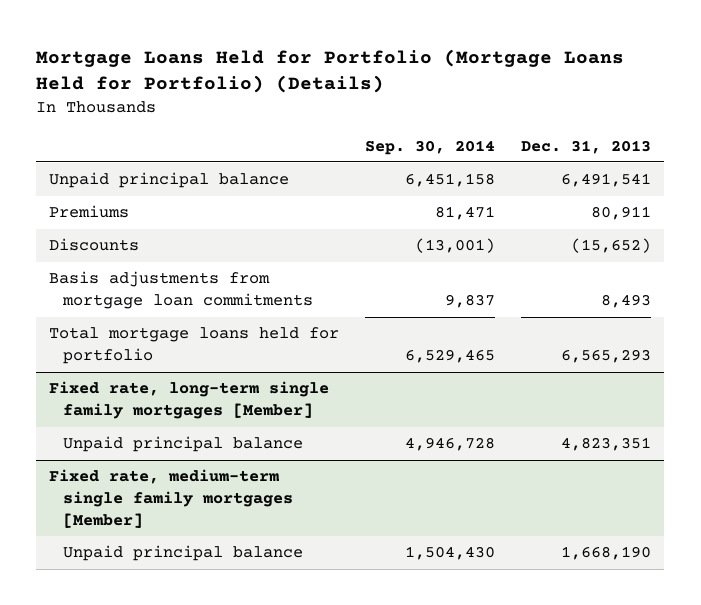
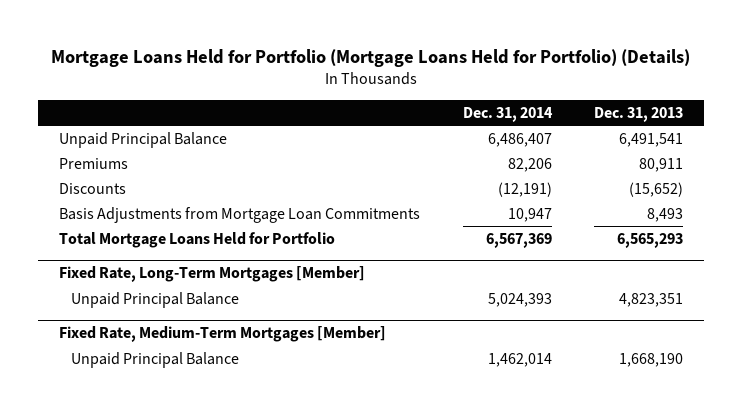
[365,139,496,155] Sep. 30, 2014 -> none
none -> [462,107,553,123] Dec. 31, 2014
[49,172,290,189] Unpaid principal balance -> [58,131,227,148] Unpaid Principal Balance
[49,271,313,310] Basis adjustments from mortgage loan commitments -> [58,206,420,223] Basis Adjustments from Mortgage Loan Commitments
[49,327,340,365] Total mortgage loans held for portfolio -> [58,231,335,248] Total Mortgage Loans Held for Portfolio
[49,381,330,420] Fixed rate, long-term single family mortgages [Member] -> [58,266,365,283] Fixed Rate, Long-Term Mortgages [Member]
[62,436,303,453] Unpaid principal balance -> [70,291,239,308] Unpaid Principal Balance
[49,469,293,529] Fixed rate, medium-term single family mortgages [Member] -> [58,326,386,343] Fixed Rate, Medium-Term Mortgages [Member]
[62,545,303,562] Unpaid principal balance -> [70,351,239,368] Unpaid Principal Balance

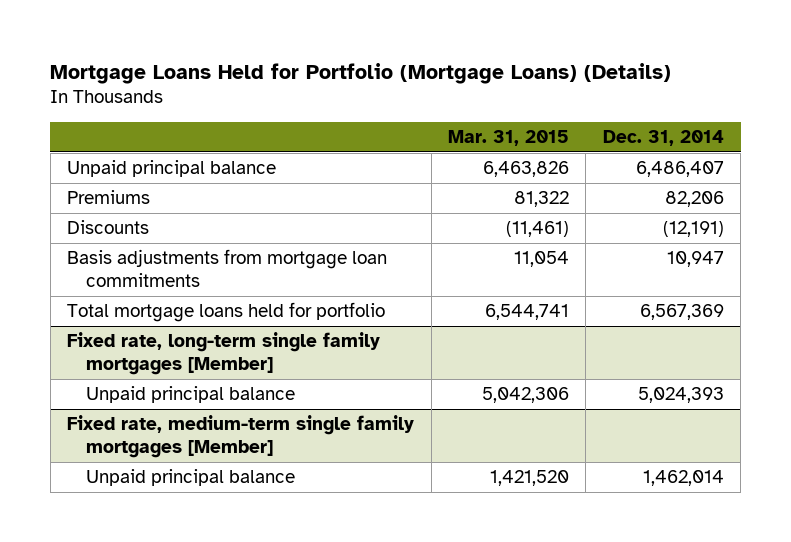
[51,48,691,67] Mortgage Loans Held for Portfolio (Mortgage Loans Held for Portfolio) (Details) -> [50,62,672,84] Mortgage Loans Held for Portfolio (Mortgage Loans) (Details)
[594,107,684,123] Dec. 31, 2013 -> none
none -> [447,129,569,146] Mar. 31, 2015
[58,131,227,148] Unpaid Principal Balance -> [67,160,277,178] Unpaid principal balance
[58,206,420,223] Basis Adjustments from Mortgage Loan Commitments -> [67,249,388,288] Basis adjustments from mortgage loan commitments
[58,231,335,248] Total Mortgage Loans Held for Portfolio -> [67,302,386,323] Total mortgage loans held for portfolio
[58,266,365,283] Fixed Rate, Long-Term Mortgages [Member] -> [67,332,381,376] Fixed rate, long-term single family mortgages [Member]
[70,291,239,308] Unpaid Principal Balance -> [86,386,296,404] Unpaid principal balance
[58,326,386,343] Fixed Rate, Medium-Term Mortgages [Member] -> [67,415,415,459] Fixed rate, medium-term single family mortgages [Member]
[70,351,239,368] Unpaid Principal Balance -> [86,469,296,487] Unpaid principal balance

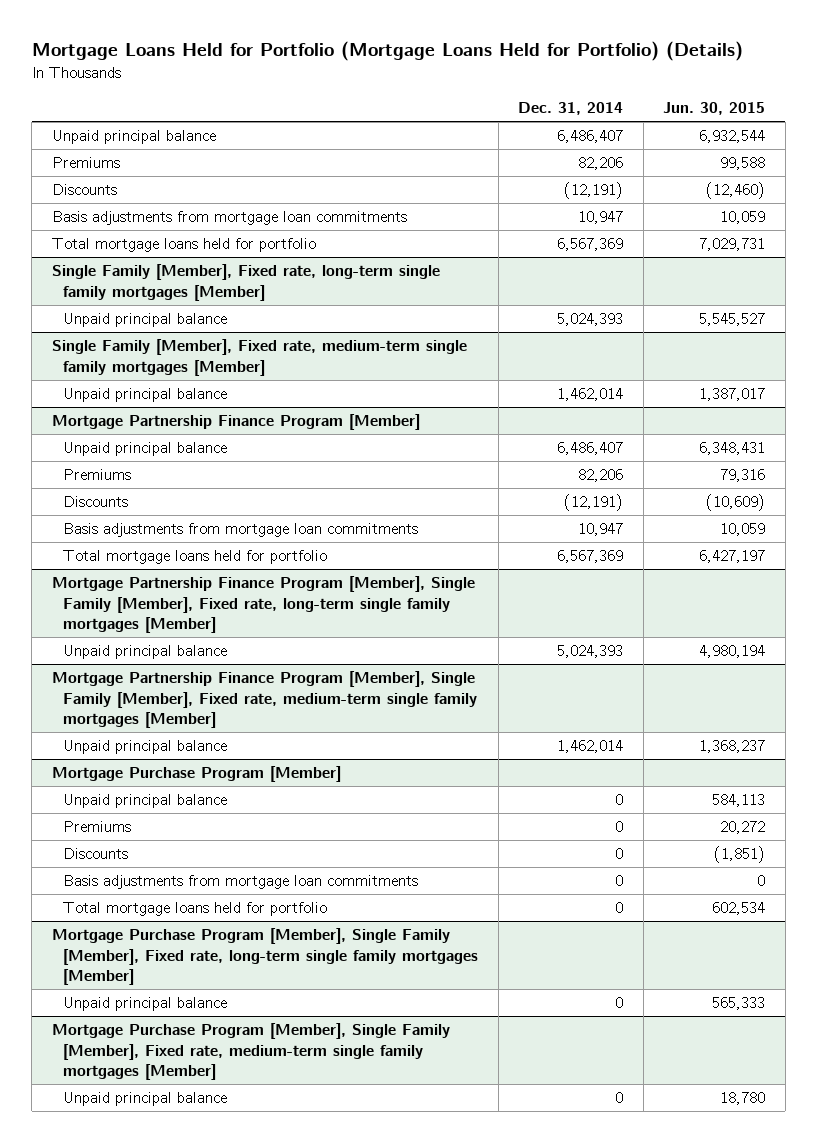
[50,62,672,84] Mortgage Loans Held for Portfolio (Mortgage Loans) (Details) -> [31,41,743,62] Mortgage Loans Held for Portfolio (Mortgage Loans Held for Portfolio) (Details)
[447,129,569,146] Mar. 31, 2015 -> none
none -> [663,102,766,116] Jun. 30, 2015
[67,332,381,376] Fixed rate, long-term single family mortgages [Member] -> [51,264,440,301] Single Family [Member], Fixed rate, long-term single family mortgages [Member]
[67,415,415,459] Fixed rate, medium-term single family mortgages [Member] -> [51,339,467,376] Single Family [Member], Fixed rate, medium-term single family mortgages [Member]
none -> [51,414,420,431] Mortgage Partnership Finance Program [Member]
none -> [63,442,228,457] Unpaid principal balance
none -> [63,469,132,481] Premiums
none -> [63,496,129,508] Discounts
none -> [63,523,419,538] Basis adjustments from mortgage loan commitments
none -> [63,550,328,565] Total mortgage loans held for portfolio
none -> [51,576,475,634] Mortgage Partnership Finance Program [Member], Single Family [Member], Fixed rate, long-term single family mortgages [Member]
none -> [63,645,228,660] Unpaid principal balance
none -> [51,671,478,729] Mortgage Partnership Finance Program [Member], Single Family [Member], Fixed rate, medium-term single family mortgages [Member]
none -> [63,740,228,755] Unpaid principal balance
none -> [51,766,341,783] Mortgage Purchase Program [Member]
none -> [63,794,228,809] Unpaid principal balance
none -> [63,821,132,833] Premiums
none -> [63,848,129,860] Discounts
none -> [63,875,419,890] Basis adjustments from mortgage loan commitments
none -> [63,902,328,917] Total mortgage loans held for portfolio
none -> [51,928,479,986] Mortgage Purchase Program [Member], Single Family [Member], Fixed rate, long-term single family mortgages [Member]
none -> [63,997,228,1012] Unpaid principal balance
none -> [51,1023,450,1081] Mortgage Purchase Program [Member], Single Family [Member], Fixed rate, medium-term single family mortgages [Member]
none -> [63,1092,228,1107] Unpaid principal balance

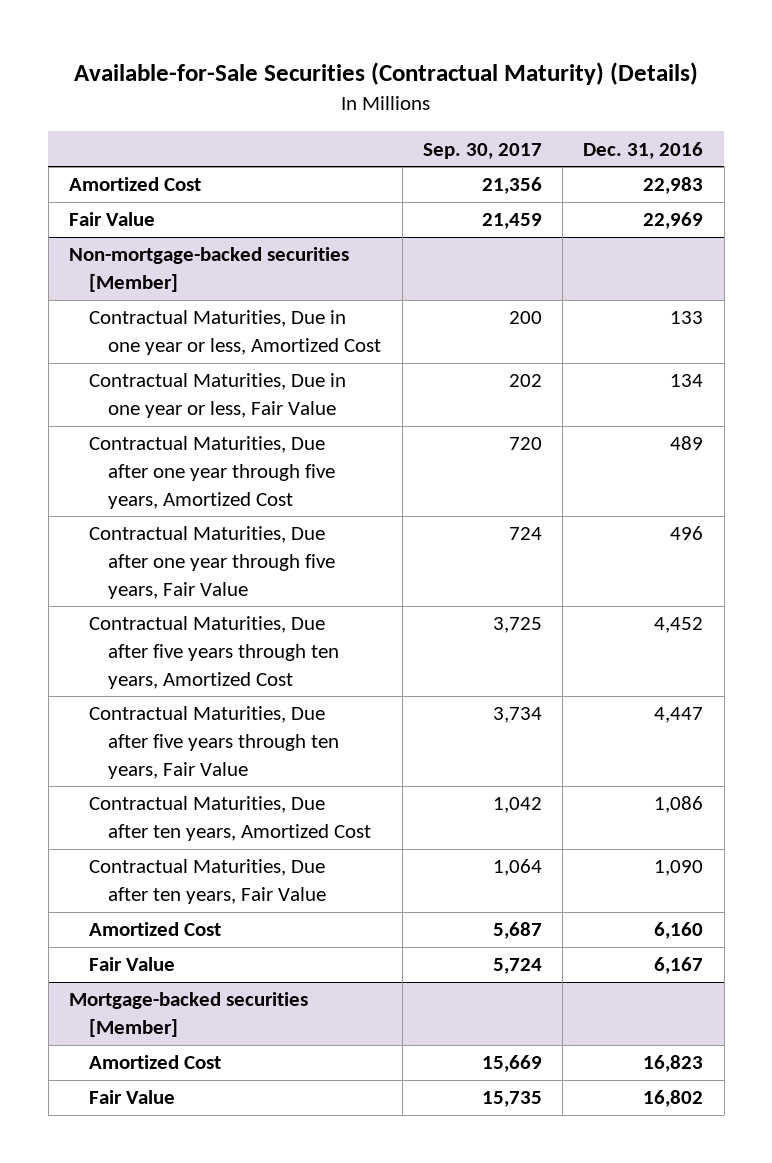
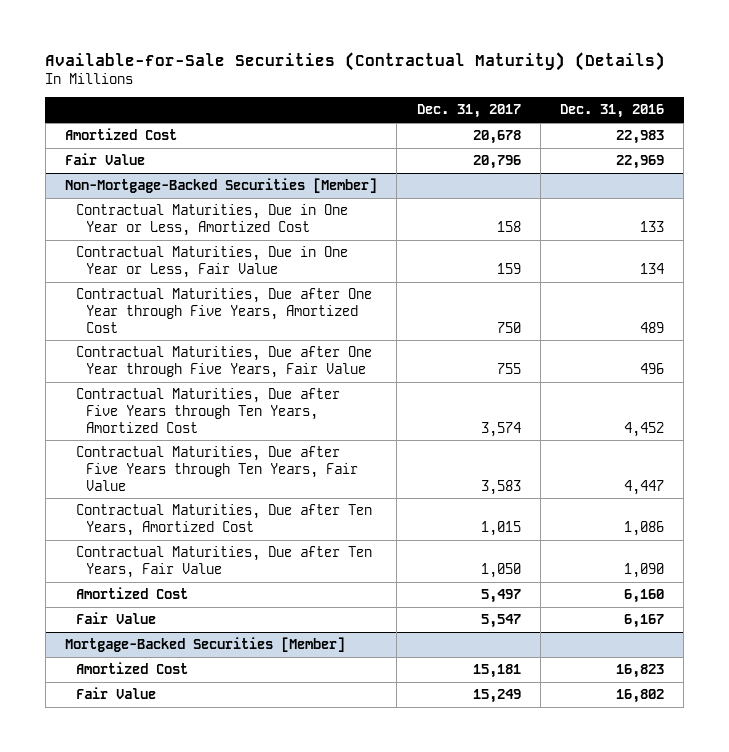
[422,142,542,159] Sep. 30, 2017 -> none
none -> [416,104,521,119] Dec. 31, 2017
[68,247,349,292] Non-mortgage-backed securities [Member] -> [64,178,377,194] Non-Mortgage-Backed Securities [Member]
[88,310,382,355] Contractual Maturities, Due in one year or less, Amortized Cost -> [75,204,348,236] Contractual Maturities, Due in One Year or Less, Amortized Cost
[88,373,346,418] Contractual Maturities, Due in one year or less, Fair Value -> [75,246,348,278] Contractual Maturities, Due in One Year or Less, Fair Value
[88,436,336,509] Contractual Maturities, Due after one year through five years, Amortized Cost -> [75,288,372,333] Contractual Maturities, Due after One Year through Five Years, Amortized Cost
[88,526,336,599] Contractual Maturities, Due after one year through five years, Fair Value -> [75,346,372,378] Contractual Maturities, Due after One Year through Five Years, Fair Value
[88,616,340,689] Contractual Maturities, Due after five years through ten years, Amortized Cost -> [75,388,340,433] Contractual Maturities, Due after Five Years through Ten Years, Amortized Cost
[88,706,340,779] Contractual Maturities, Due after five years through ten years, Fair Value -> [75,446,359,491] Contractual Maturities, Due after Five Years through Ten Years, Fair Value
[88,796,372,841] Contractual Maturities, Due after ten years, Amortized Cost -> [75,504,372,536] Contractual Maturities, Due after Ten Years, Amortized Cost
[88,859,327,904] Contractual Maturities, Due after ten years, Fair Value -> [75,546,372,578] Contractual Maturities, Due after Ten Years, Fair Value
[68,992,308,1037] Mortgage-backed securities [Member] -> [64,637,345,653] Mortgage-Backed Securities [Member]

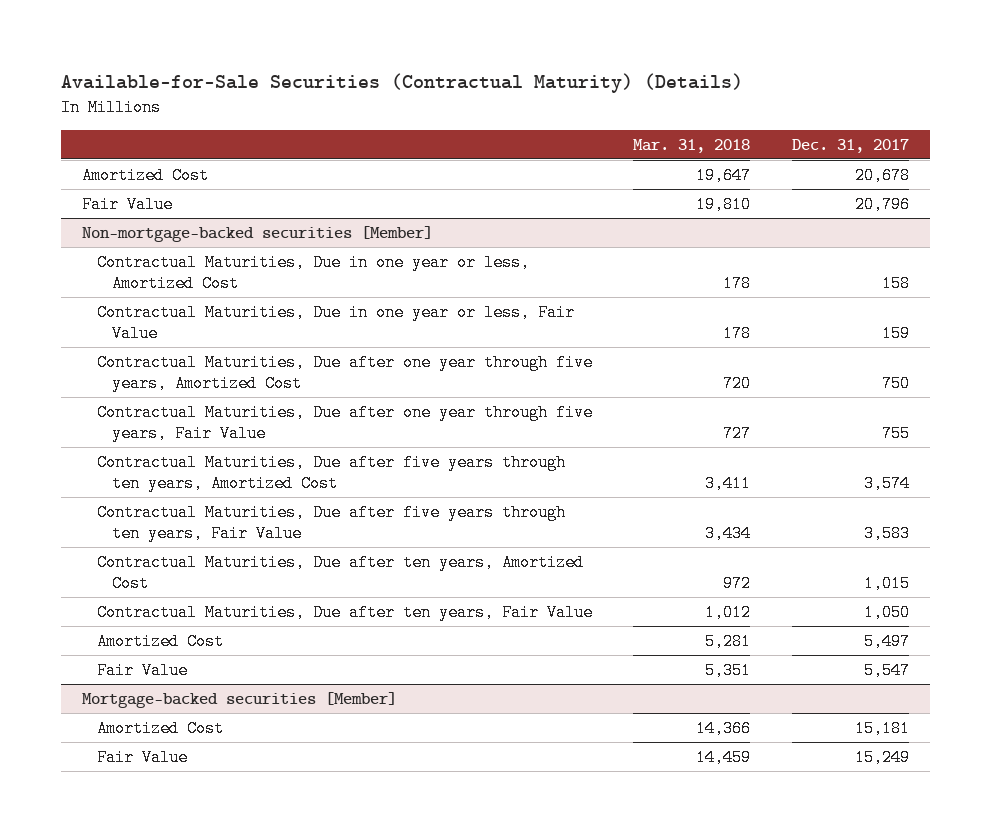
[560,104,665,119] Dec. 31, 2016 -> none
none -> [633,138,751,153] Mar. 31, 2018
[64,178,377,194] Non-Mortgage-Backed Securities [Member] -> [81,225,433,242] Non-mortgage-backed securities [Member]
[75,204,348,236] Contractual Maturities, Due in One Year or Less, Amortized Cost -> [96,253,530,292] Contractual Maturities, Due in one year or less, Amortized Cost
[75,246,348,278] Contractual Maturities, Due in One Year or Less, Fair Value -> [96,303,575,342] Contractual Maturities, Due in one year or less, Fair Value
[75,288,372,333] Contractual Maturities, Due after One Year through Five Years, Amortized Cost -> [96,353,593,392] Contractual Maturities, Due after one year through five years, Amortized Cost
[75,346,372,378] Contractual Maturities, Due after One Year through Five Years, Fair Value -> [96,403,593,442] Contractual Maturities, Due after one year through five years, Fair Value
[75,388,340,433] Contractual Maturities, Due after Five Years through Ten Years, Amortized Cost -> [96,453,566,492] Contractual Maturities, Due after five years through ten years, Amortized Cost
[75,446,359,491] Contractual Maturities, Due after Five Years through Ten Years, Fair Value -> [96,503,566,542] Contractual Maturities, Due after five years through ten years, Fair Value
[75,504,372,536] Contractual Maturities, Due after Ten Years, Amortized Cost -> [96,553,584,592] Contractual Maturities, Due after ten years, Amortized Cost
[75,546,372,578] Contractual Maturities, Due after Ten Years, Fair Value -> [96,603,593,621] Contractual Maturities, Due after ten years, Fair Value
[64,637,345,653] Mortgage-Backed Securities [Member] -> [81,691,397,708] Mortgage-backed securities [Member]

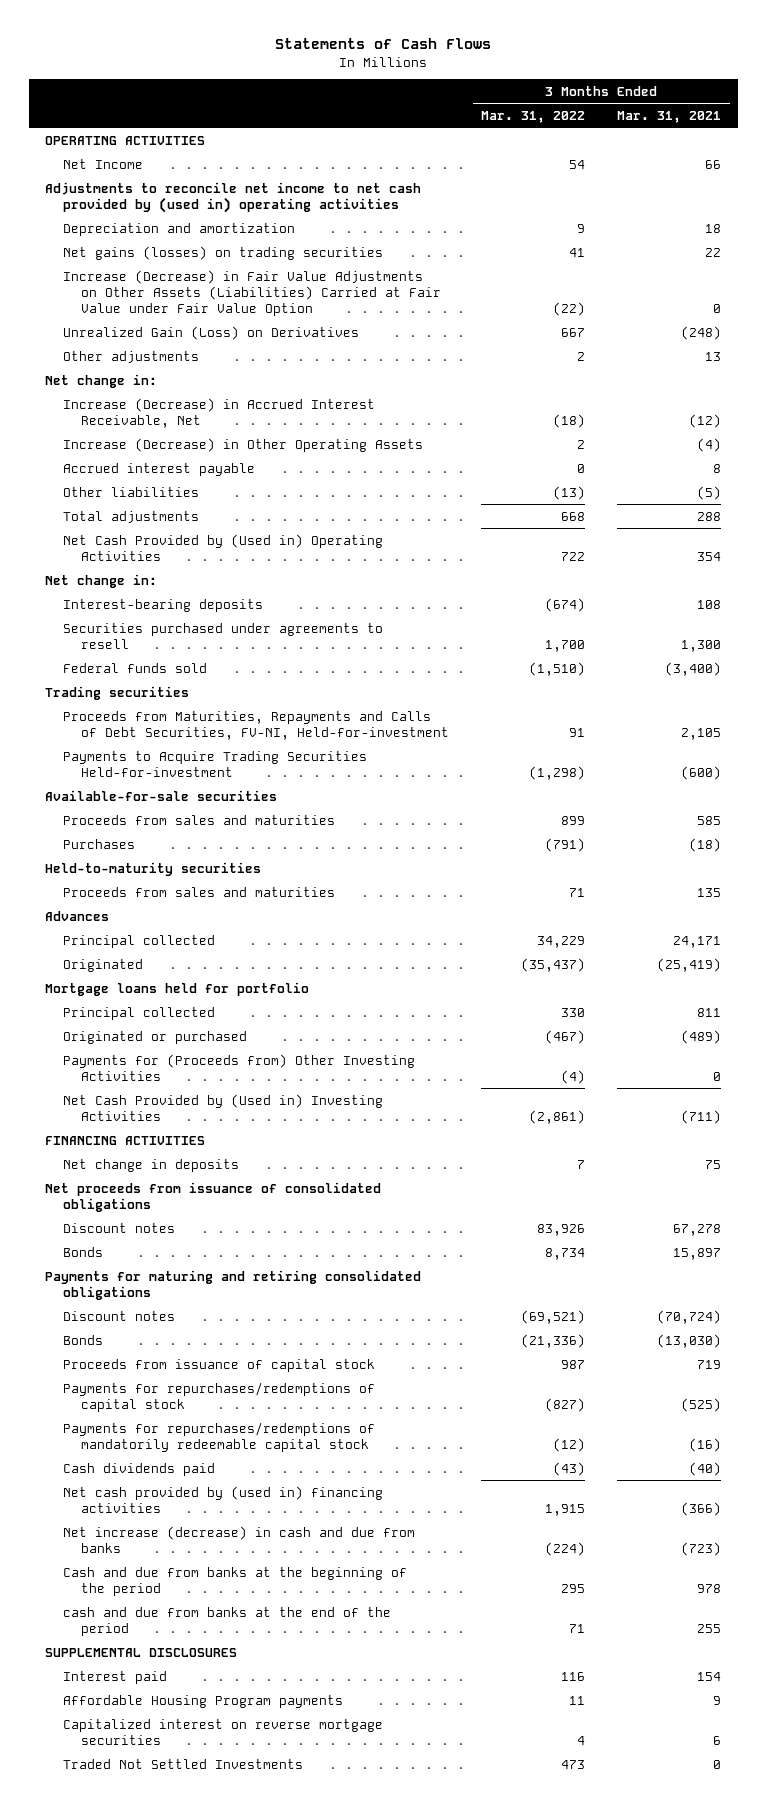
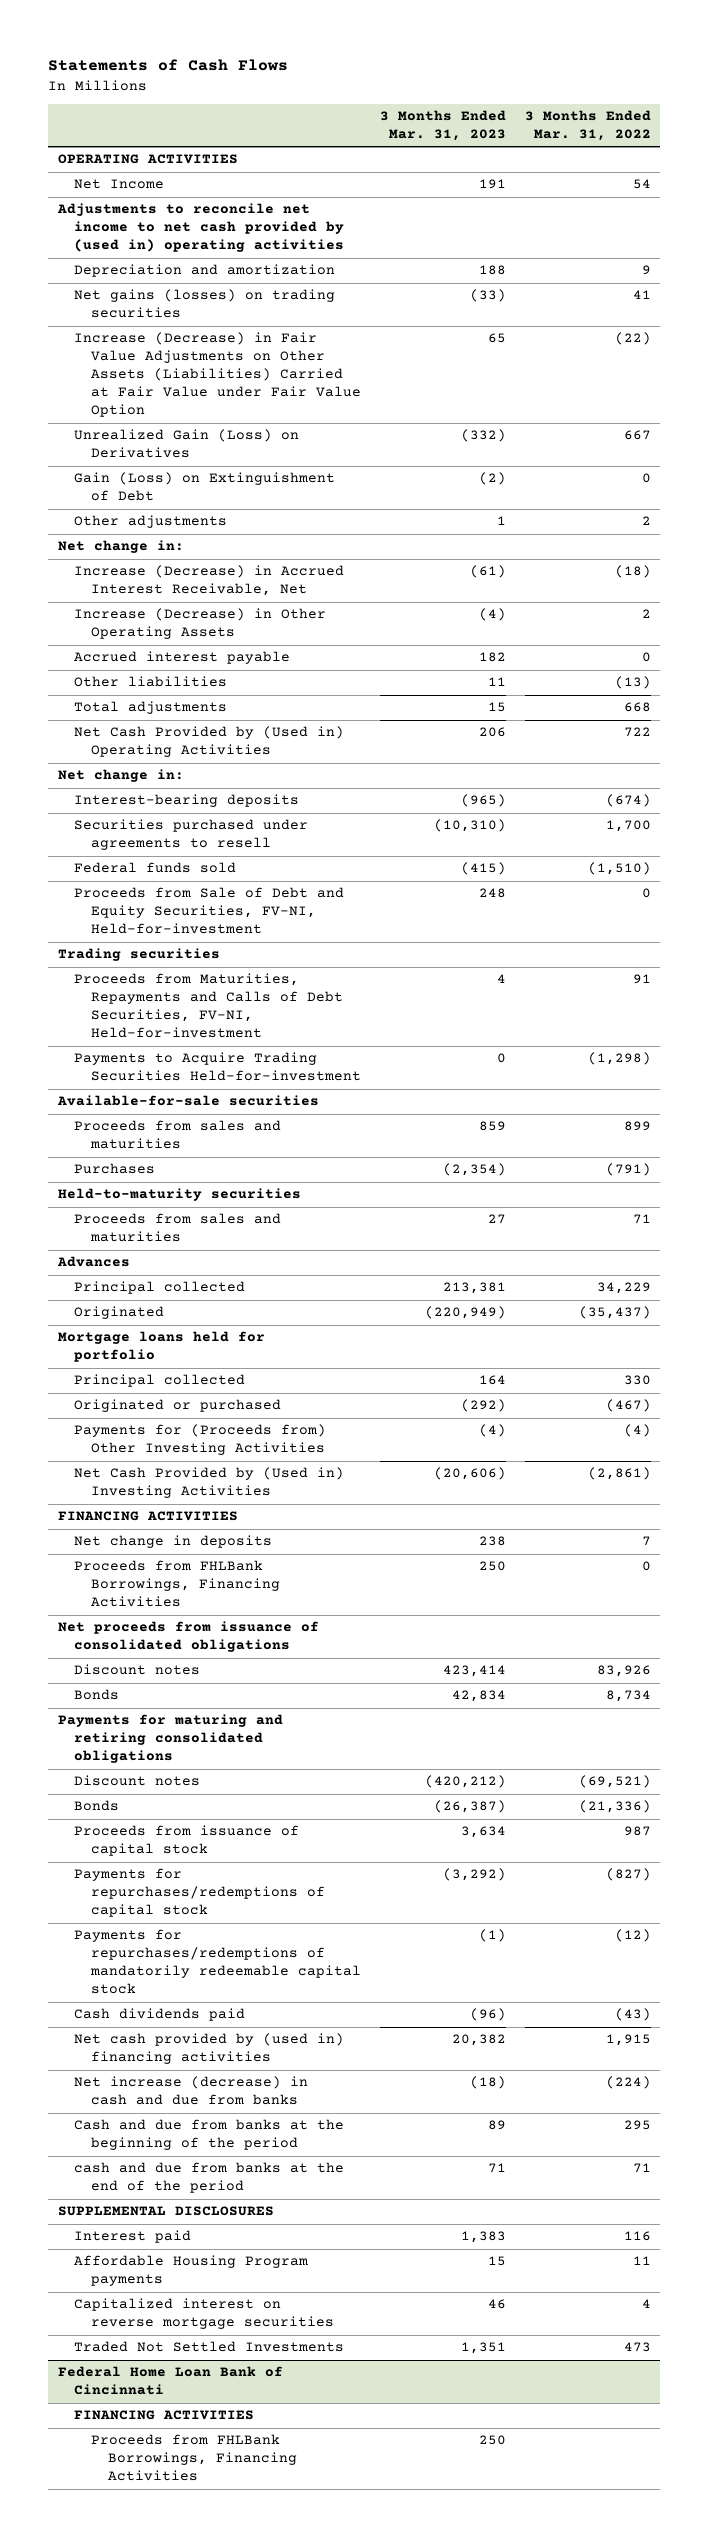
[617,110,722,123] Mar. 31, 2021 -> none
none -> [379,110,506,142] 3 Months Ended Mar. 31, 2023
none -> [74,472,336,502] Gain (Loss) on Extinguishment of Debt
none -> [74,887,345,935] Proceeds from Sale of Debt and Equity Securities, FV-NI, Held-for-investment
none -> [74,1560,281,1608] Proceeds from FHLBank Borrowings, Financing Activities
none -> [57,2366,283,2396] Federal Home Loan Bank of Cincinnati
none -> [74,2410,255,2421] FINANCING ACTIVITIES
none -> [91,2434,297,2482] Proceeds from FHLBank Borrowings, Financing Activities

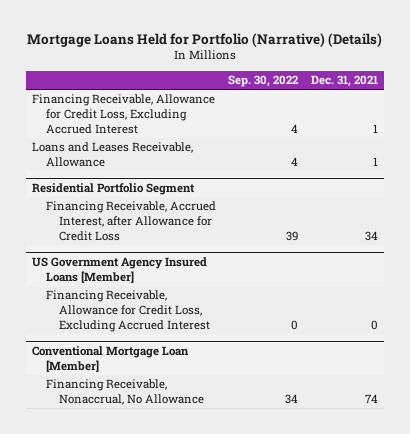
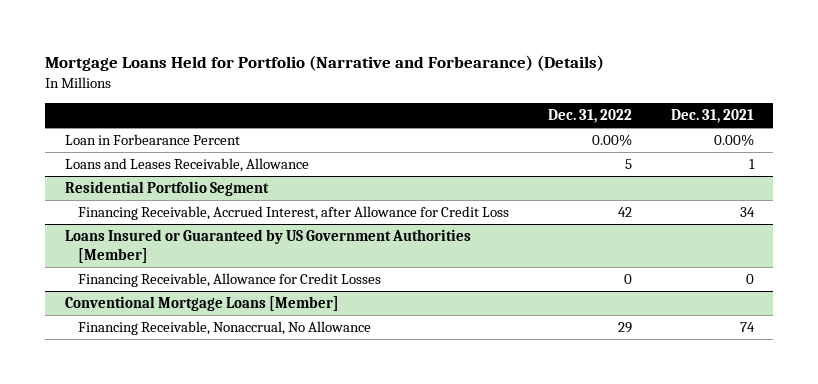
[27,32,383,47] Mortgage Loans Held for Portfolio (Narrative) (Details) -> [45,55,605,72] Mortgage Loans Held for Portfolio (Narrative and Forbearance) (Details)
[228,75,299,88] Sep. 30, 2022 -> none
none -> [547,109,632,124] Dec. 31, 2022
[32,94,216,135] Financing Receivable, Allowance for Credit Loss, Excluding Accrued Interest -> none
none -> [64,133,240,145] Loan in Forbearance Percent
[32,256,208,283] US Government Agency Insured Loans [Member] -> [64,228,471,264] Loans Insured or Guaranteed by US Government Authorities [Member]
[45,290,211,333] Financing Receivable, Allowance for Credit Loss, Excluding Accrued Interest -> [77,272,381,287] Financing Receivable, Allowance for Credit Losses
[32,345,190,372] Conventional Mortgage Loan [Member] -> [64,295,339,311] Conventional Mortgage Loans [Member]

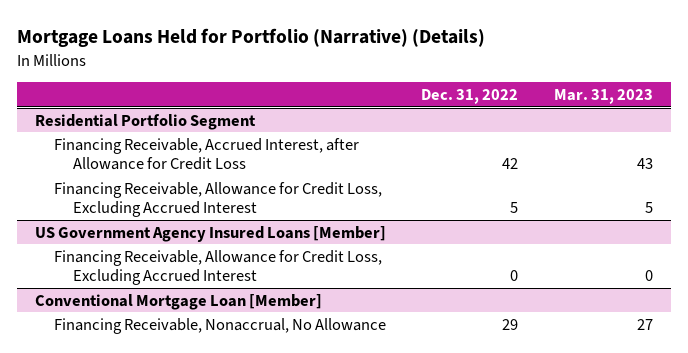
[45,55,605,72] Mortgage Loans Held for Portfolio (Narrative and Forbearance) (Details) -> [16,27,485,47] Mortgage Loans Held for Portfolio (Narrative) (Details)
[670,109,754,124] Dec. 31, 2021 -> none
none -> [553,88,653,104] Mar. 31, 2023
[64,133,240,145] Loan in Forbearance Percent -> none
[64,157,309,172] Loans and Leases Receivable, Allowance -> none
none -> [53,181,382,218] Financing Receivable, Allowance for Credit Loss, Excluding Accrued Interest
[64,228,471,264] Loans Insured or Guaranteed by US Government Authorities [Member] -> [34,225,386,242] US Government Agency Insured Loans [Member]
[77,272,381,287] Financing Receivable, Allowance for Credit Losses -> [53,249,382,286] Financing Receivable, Allowance for Credit Loss, Excluding Accrued Interest
[64,295,339,311] Conventional Mortgage Loans [Member] -> [34,293,322,310] Conventional Mortgage Loan [Member]

